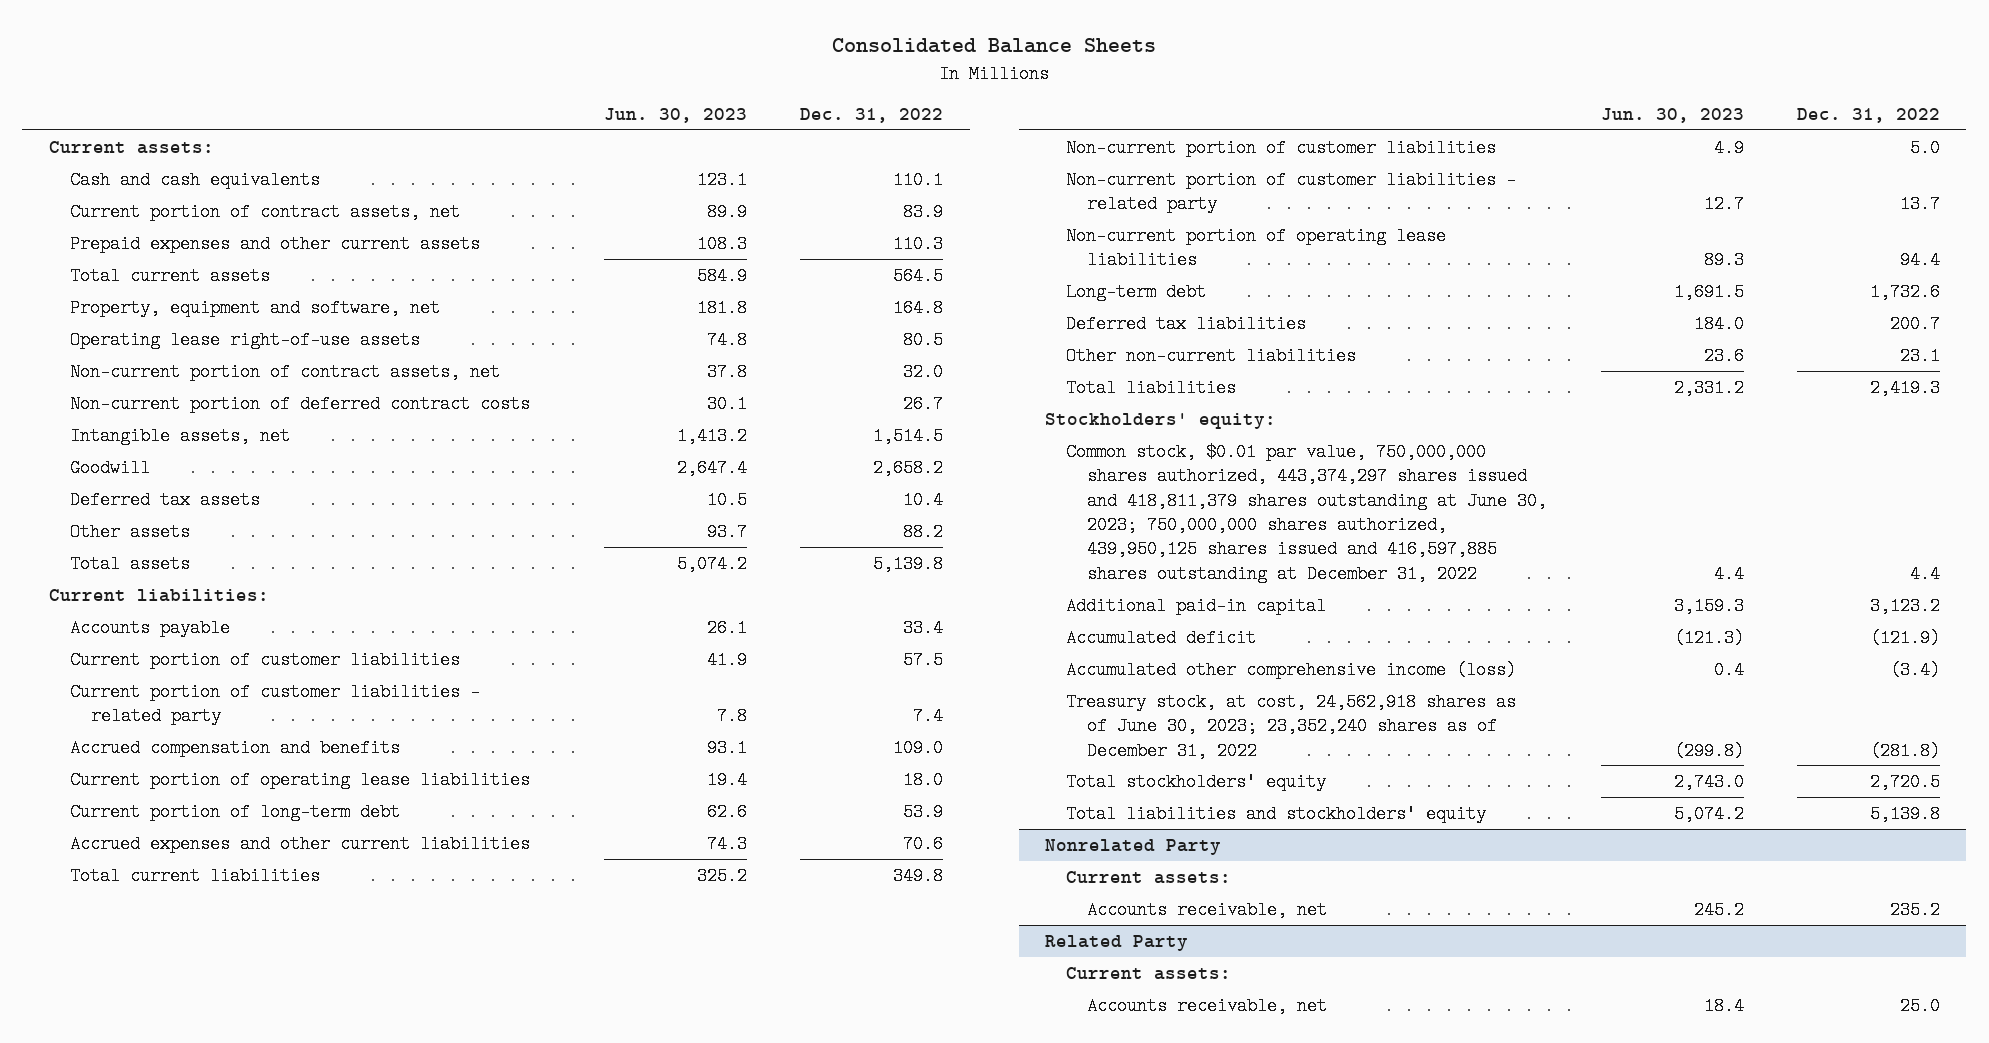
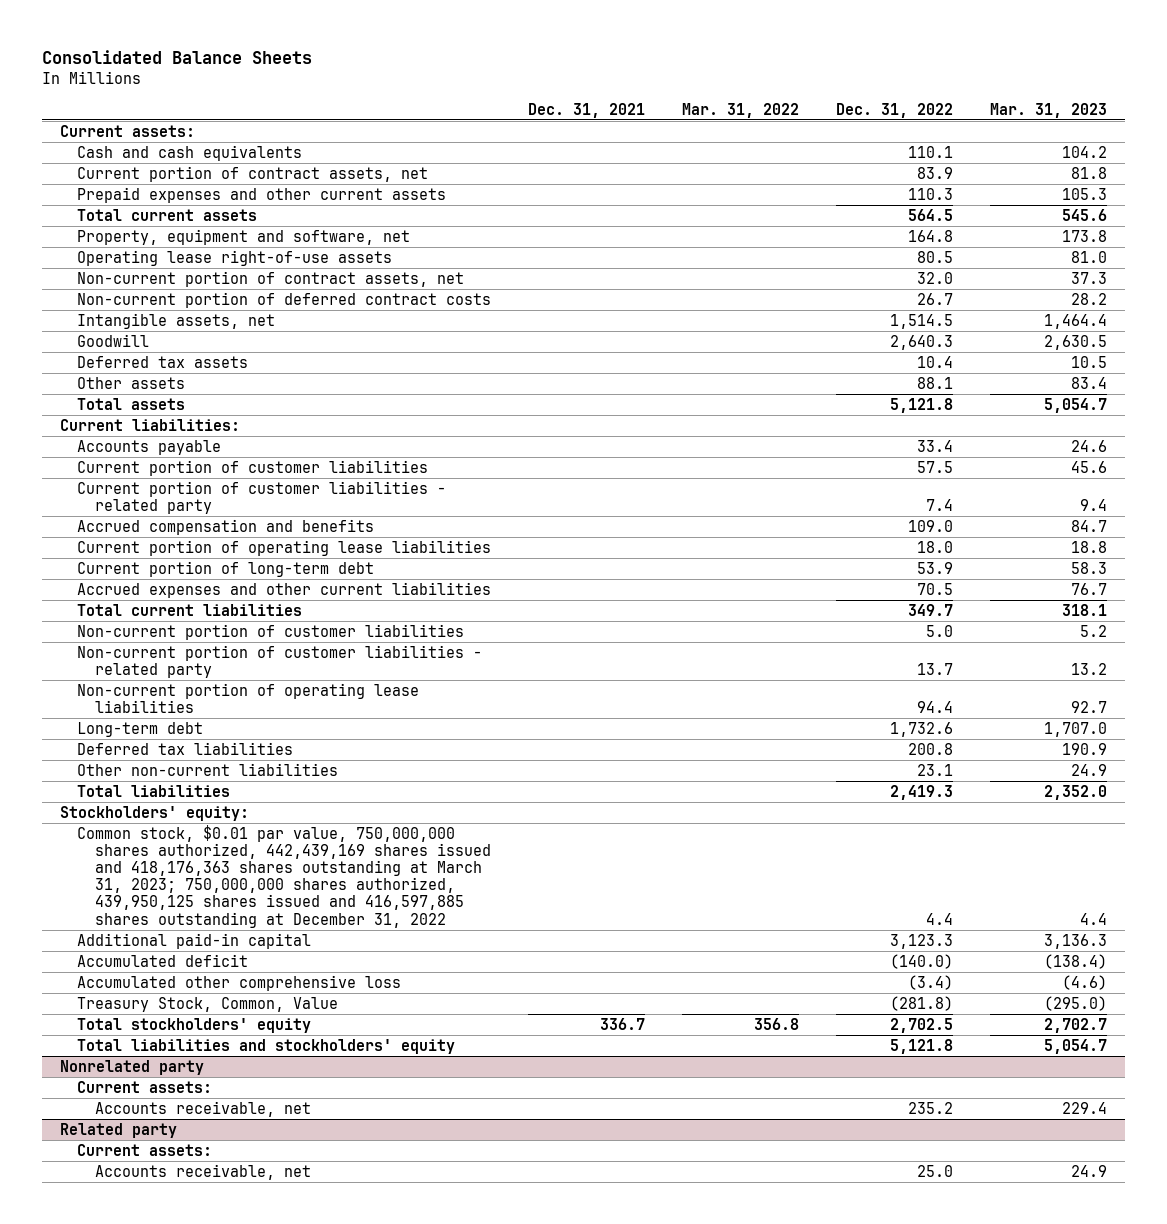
[604,107,748,123] Jun. 30, 2023 -> none
none -> [528,102,646,118] Dec. 31, 2021
none -> [682,102,800,118] Mar. 31, 2022
none -> [989,102,1107,118] Mar. 31, 2023
[873,458,944,477] 2,658.2 -> [889,334,953,350] 2,640.3
[903,522,944,541] 88.2 -> [916,376,953,389] 88.1
[873,554,944,573] 5,139.8 -> [889,397,953,413] 5,121.8
[903,834,944,853] 70.6 -> [916,582,953,595] 70.5
[893,866,944,885] 349.8 -> [907,603,953,616] 349.7
[1889,314,1940,333] 200.7 -> [907,742,953,755] 200.8
[1066,442,1548,583] Common stock, $0.01 par value, 750,000,000 shares authorized, 443,374,297 shares issued and 418,811,379 shares outstanding at June 30, 2023; 750,000,000 shares authorized, 439,950,125 shares issued and 416,597,885 shares outstanding at December 31, 2022 -> [77,824,491,928] Common stock, $0.01 par value, 750,000,000 shares authorized, 442,439,169 shares issued and 418,176,363 shares outstanding at March 31, 2023; 750,000,000 shares authorized, 439,950,125 shares issued and 416,597,885 shares outstanding at December 31, 2022
[1869,596,1940,615] 3,123.2 -> [889,933,953,949] 3,123.3
[1869,628,1940,647] (121.9) -> [889,953,953,969] (140.0)
[1066,660,1517,679] Accumulated other comprehensive income (loss) -> [77,974,402,991] Accumulated other comprehensive loss
[1066,692,1517,760] Treasury stock, at cost, 24,562,918 shares as of June 30, 2023; 23,352,240 shares as of December 31, 2022 -> [77,996,339,1012] Treasury Stock, Common, Value
[1869,772,1940,791] 2,720.5 -> [889,1017,953,1033] 2,702.5
[1869,804,1940,823] 5,139.8 -> [889,1038,953,1054] 5,121.8
[1045,838,1222,855] Nonrelated Party -> [59,1059,204,1075] Nonrelated party
[1045,934,1189,951] Related Party -> [59,1122,177,1138] Related party

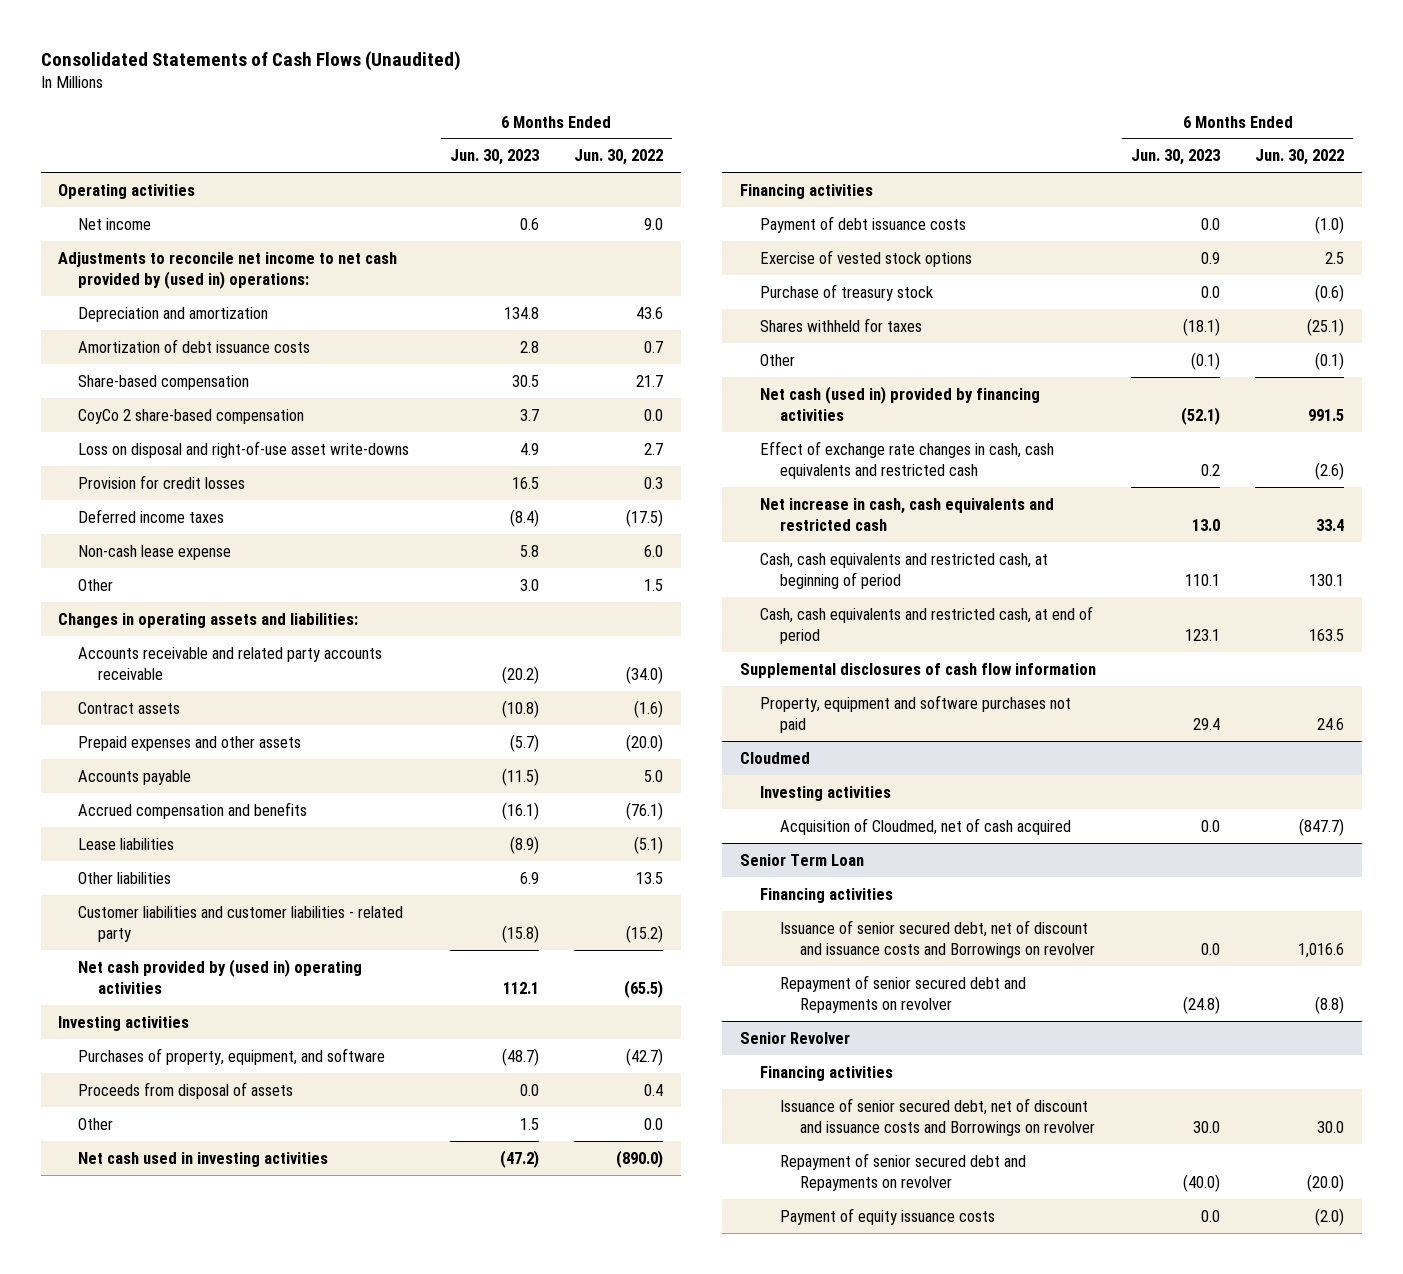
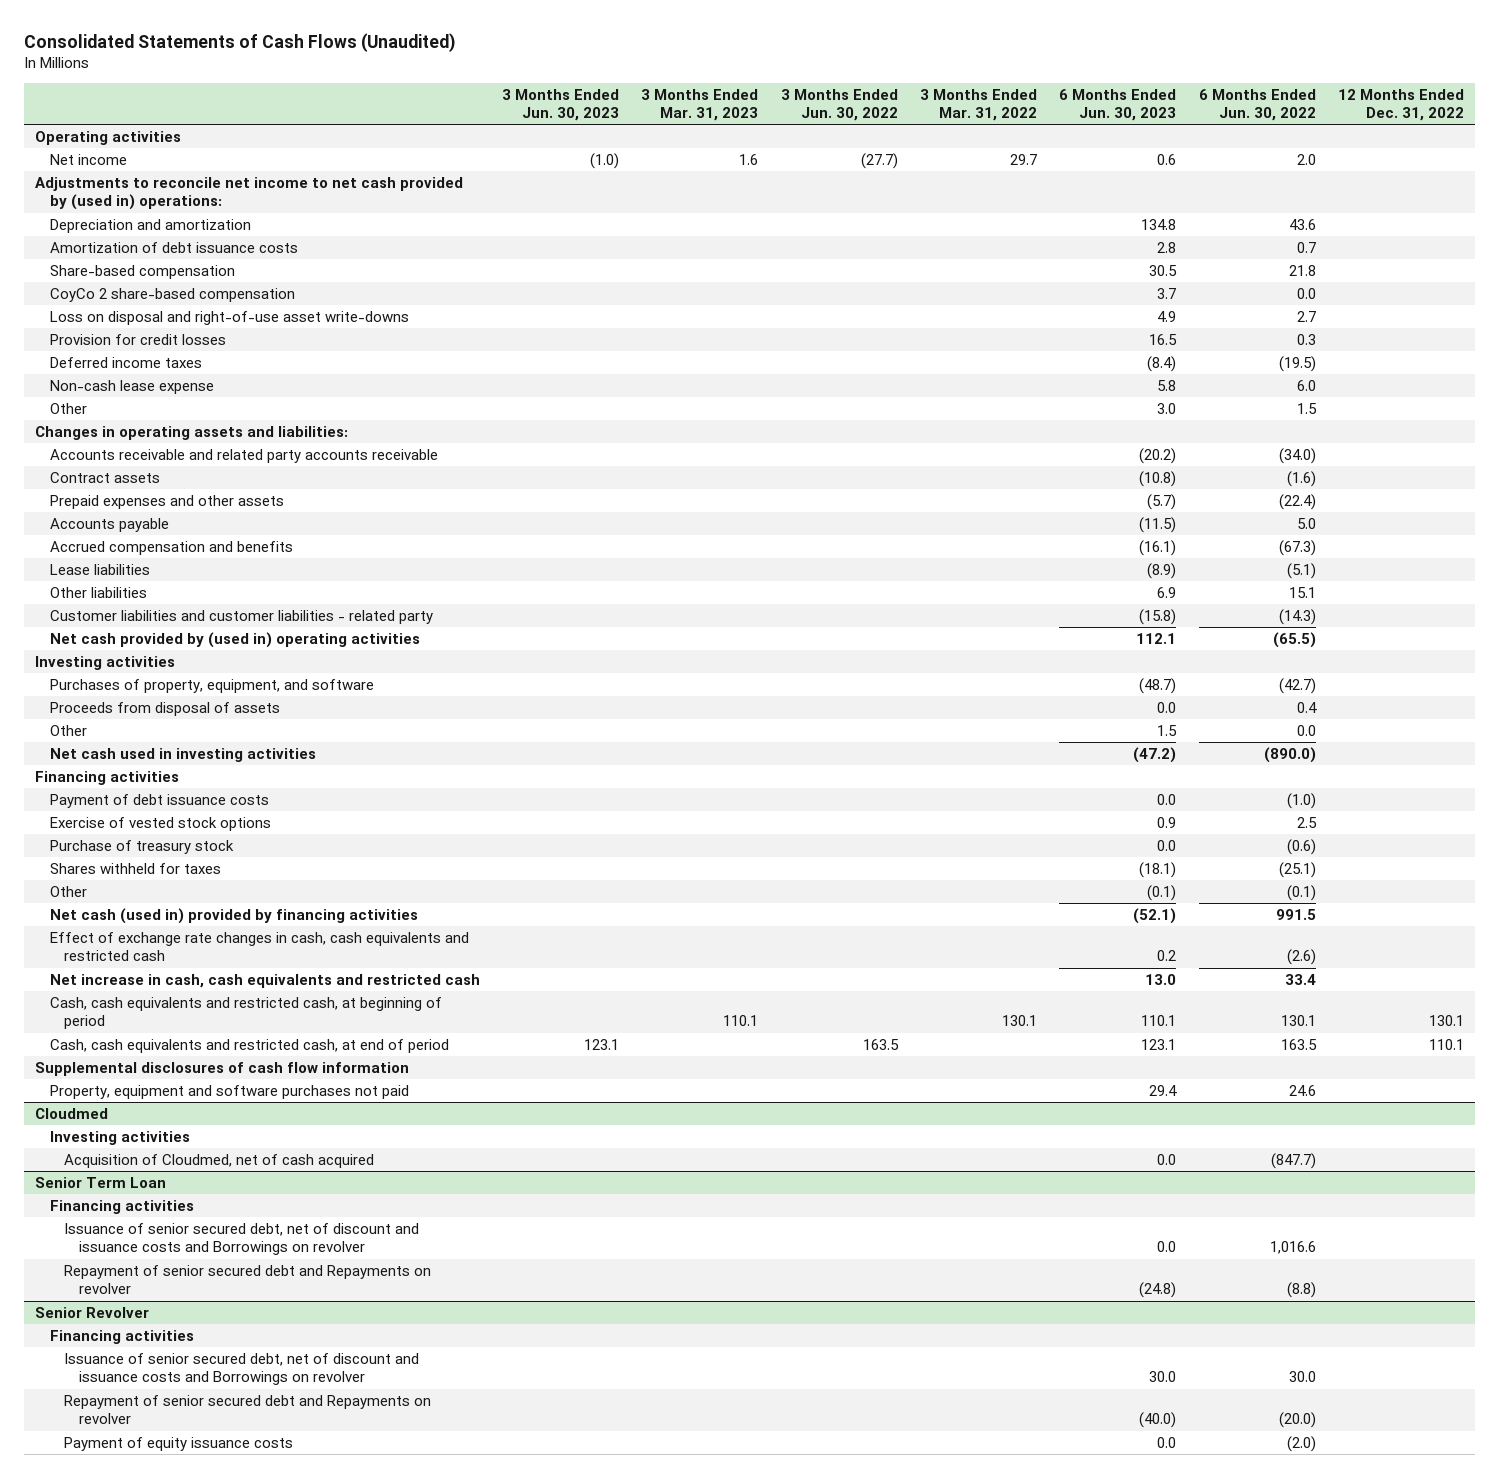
none -> [502,88,620,122] 3 Months Ended Jun. 30, 2023
none -> [641,88,759,122] 3 Months Ended Mar. 31, 2023
none -> [780,88,898,122] 3 Months Ended Jun. 30, 2022
none -> [919,88,1037,122] 3 Months Ended Mar. 31, 2022
none -> [1337,88,1464,122] 12 Months Ended Dec. 31, 2022
[644,217,664,230] 9.0 -> [1296,153,1316,165] 2.0
[636,374,664,387] 21.7 -> [1288,264,1316,276] 21.8
[626,508,664,527] (17.5) -> [1278,355,1316,372] (19.5)
[626,733,664,752] (20.0) -> [1278,493,1316,510] (22.4)
[626,801,664,820] (76.1) -> [1278,539,1316,556] (67.3)
[636,871,664,884] 13.5 -> [1288,586,1316,598] 15.1
[626,924,664,943] (15.2) -> [1278,608,1316,625] (14.3)

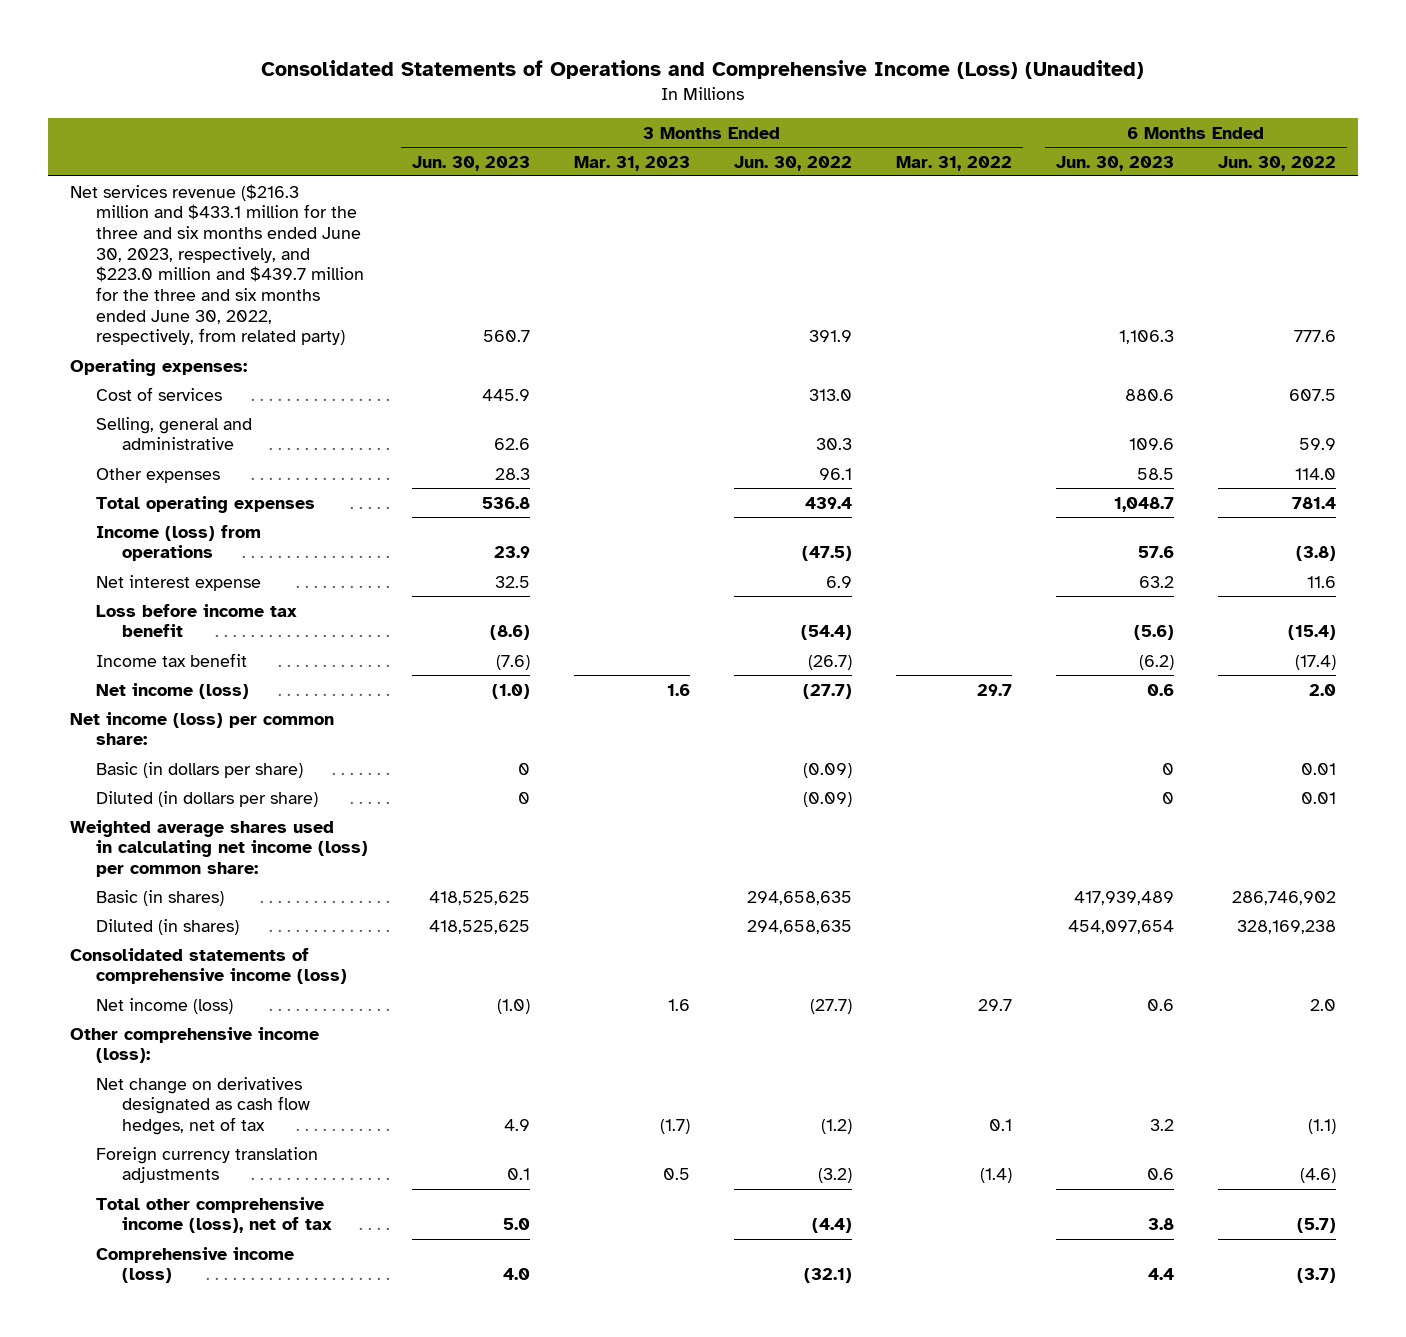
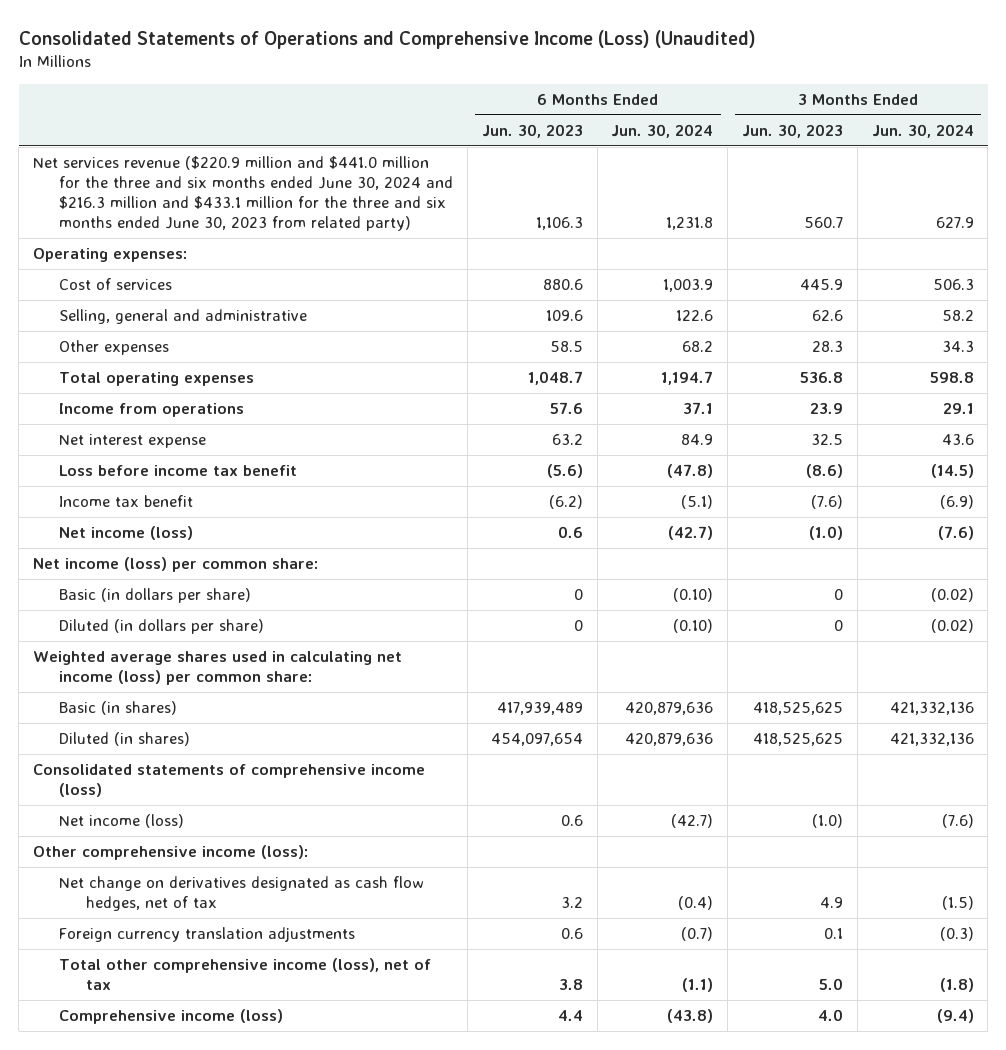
[574,155,691,171] Mar. 31, 2023 -> none
[733,155,852,171] Jun. 30, 2022 -> none
[895,155,1012,171] Mar. 31, 2022 -> none
[1217,155,1336,171] Jun. 30, 2022 -> none
none -> [611,124,714,139] Jun. 30, 2024
none -> [871,124,974,139] Jun. 30, 2024
[70,183,365,346] Net services revenue ($216.3 million and $433.1 million for the three and six months ended June 30, 2023, respectively, and $223.0 million and $439.7 million for the three and six months ended June 30, 2022, respectively, from related party) -> [32,156,454,231] Net services revenue ($220.9 million and $441.0 million for the three and six months ended June 30, 2024 and $216.3 million and $433.1 million for the three and six months ended June 30, 2023 from related party)
[96,524,262,562] Income (loss) from operations -> [59,403,245,418] Income from operations

